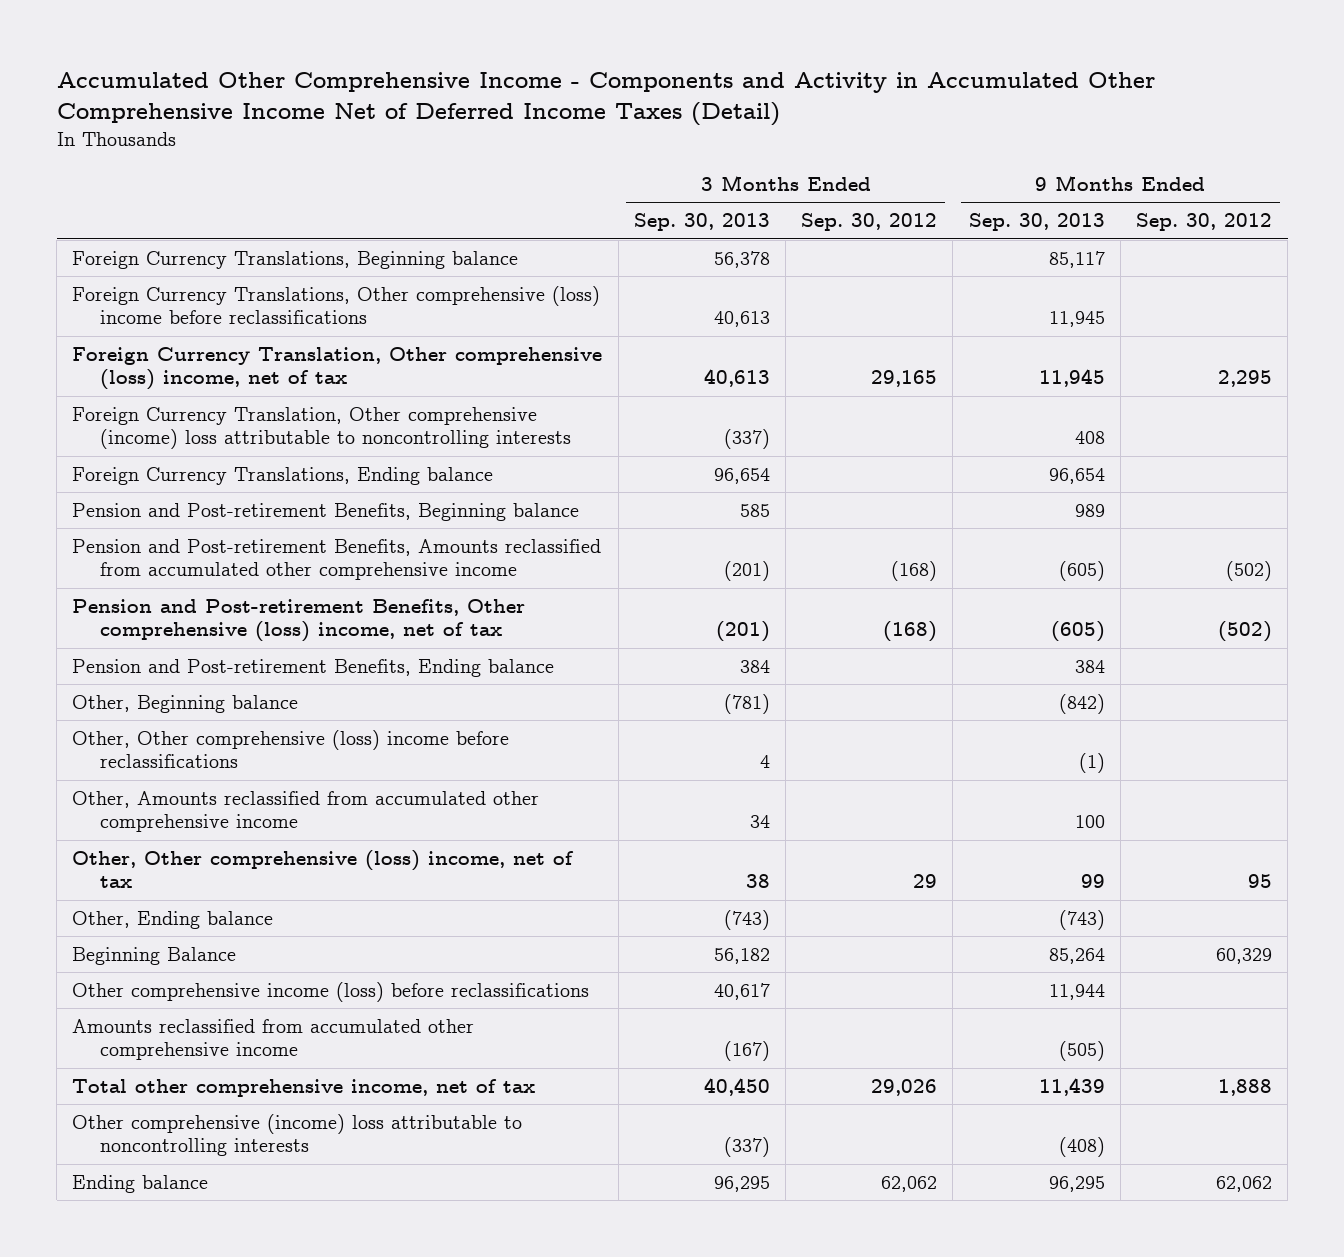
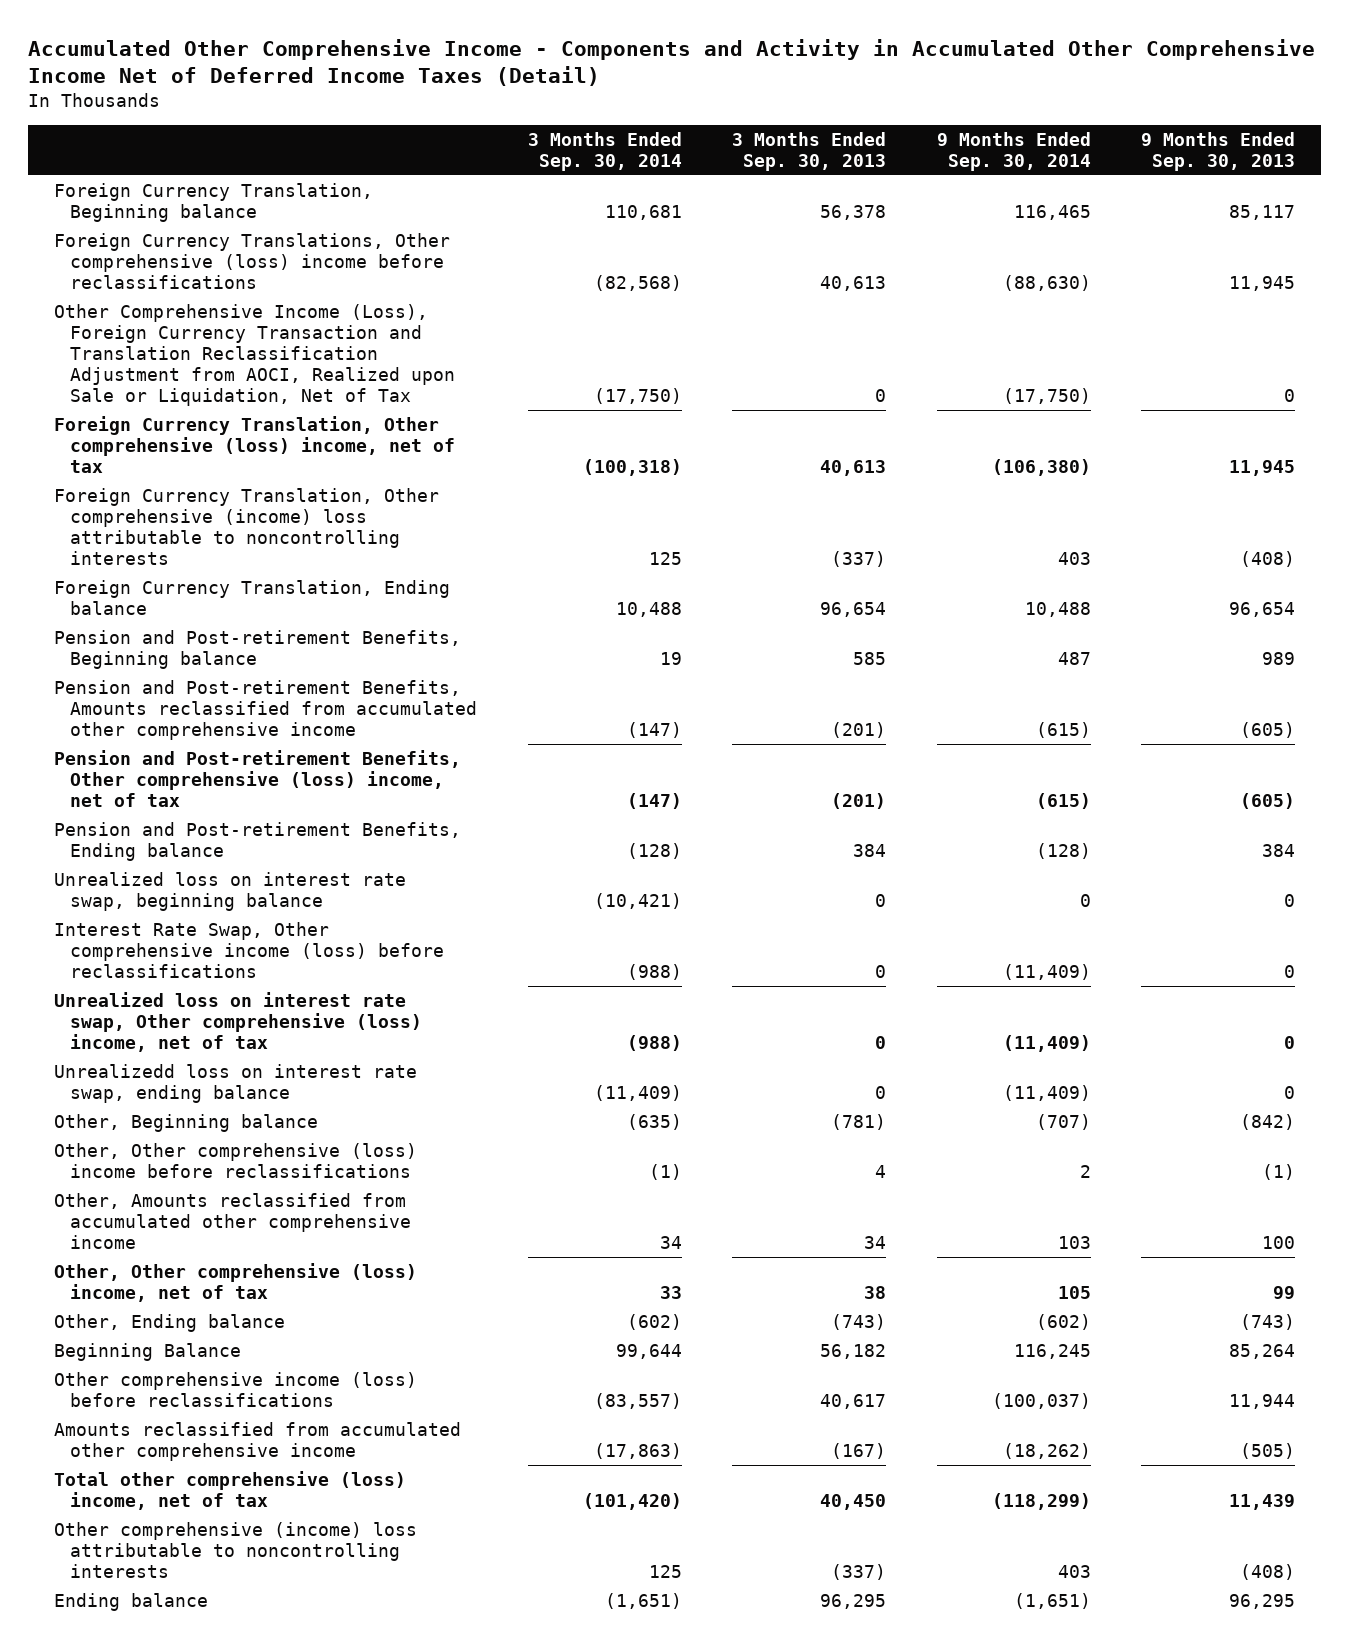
[801,213,938,232] Sep. 30, 2012 -> none
[1136,213,1273,232] Sep. 30, 2012 -> none
none -> [527,131,682,172] 3 Months Ended Sep. 30, 2014
none -> [936,131,1091,172] 9 Months Ended Sep. 30, 2014
[72,251,519,270] Foreign Currency Translations, Beginning balance -> [53,182,373,222] Foreign Currency Translation, Beginning balance
none -> [53,303,456,407] Other Comprehensive Income (Loss), Foreign Currency Transaction and Translation Reclassification Adjustment from AOCI, Realized upon Sale or Liquidation, Net of Tax
[1074,431,1105,445] 408 -> [1240,551,1296,568] (408)
[72,467,494,486] Foreign Currency Translations, Ending balance -> [53,579,450,615] Foreign Currency Translation, Ending balance
none -> [53,871,406,911] Unrealized loss on interest rate swap, beginning balance
none -> [53,921,445,979] Interest Rate Swap, Other comprehensive income (loss) before reclassifications
none -> [53,991,423,1053] Unrealized loss on interest rate swap, Other comprehensive (loss) income, net of tax
none -> [53,1063,417,1103] Unrealizedd loss on interest rate swap, ending balance
[72,1079,536,1098] Total other comprehensive income, net of tax -> [53,1470,406,1510] Total other comprehensive (loss) income, net of tax

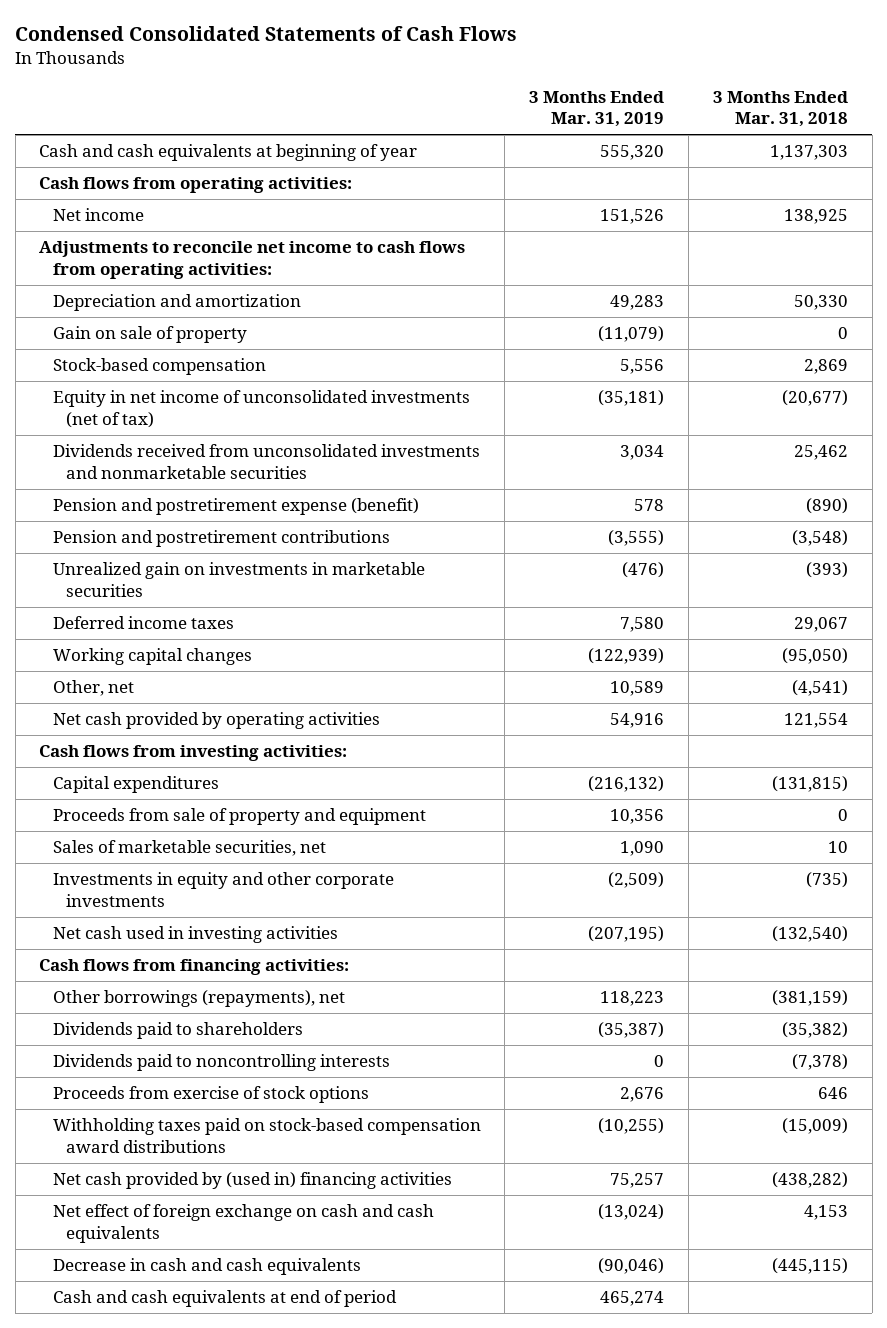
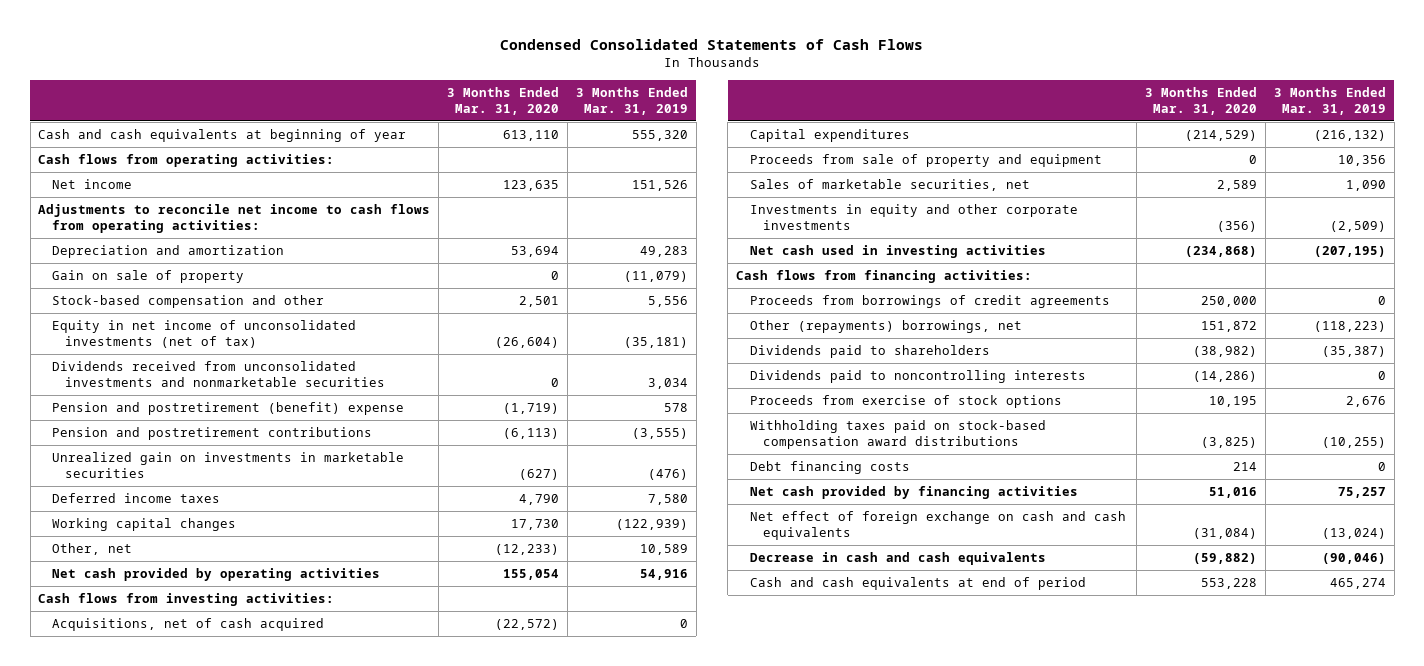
[712,90,848,128] 3 Months Ended Mar. 31, 2018 -> none
none -> [447,86,560,116] 3 Months Ended Mar. 31, 2020
[52,358,266,376] Stock-based compensation -> [51,294,324,308] Stock-based compensation and other
[52,498,419,516] Pension and postretirement expense (benefit) -> [51,401,404,415] Pension and postretirement (benefit) expense
none -> [51,617,324,631] Acquisitions, net of cash acquired
none -> [749,294,1110,308] Proceeds from borrowings of credit agreements
[52,990,345,1008] Other borrowings (repayments), net -> [749,319,1022,333] Other (repayments) borrowings, net
[600,991,665,1007] 118,223 -> [1313,320,1386,332] (118,223)
none -> [749,460,910,474] Debt financing costs
[52,1172,452,1190] Net cash provided by (used in) financing activities -> [749,485,1078,499] Net cash provided by financing activities

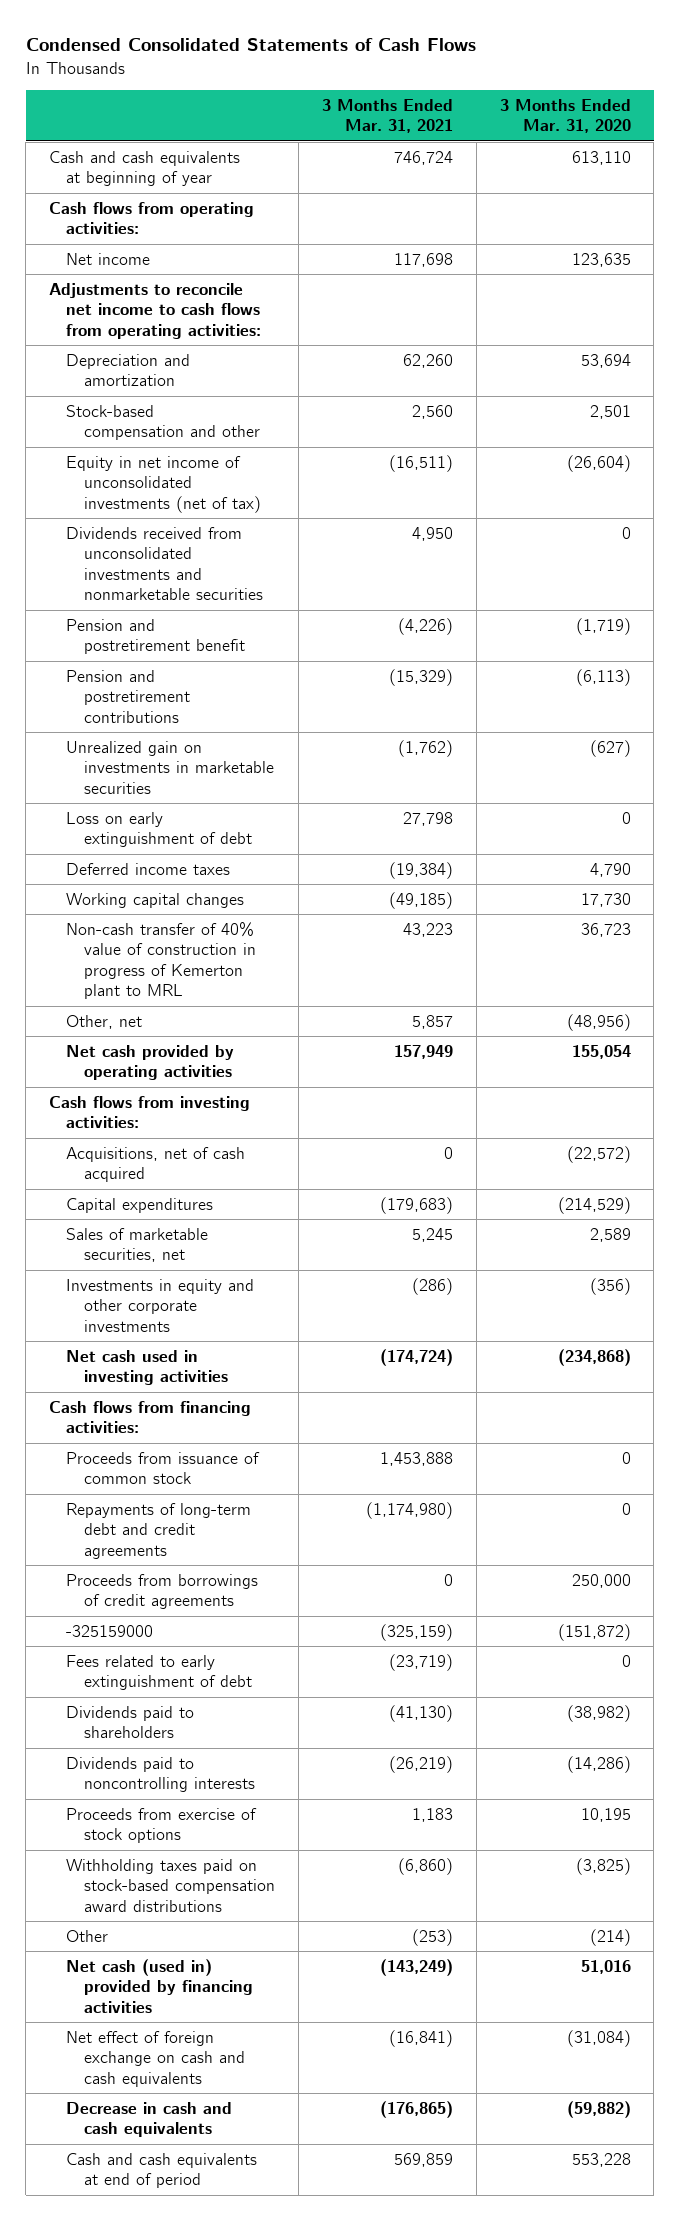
[575,86,688,116] 3 Months Ended Mar. 31, 2019 -> none
none -> [321,98,453,134] 3 Months Ended Mar. 31, 2021
[51,269,244,283] Gain on sale of property -> none
[51,401,404,415] Pension and postretirement (benefit) expense -> [66,618,245,655] Pension and postretirement benefit
none -> [66,811,252,848] Loss on early extinguishment of debt
none -> [66,921,256,1000] Non-cash transfer of 40% value of construction in progress of Kemerton plant to MRL
[495,543,560,555] (12,233) -> [566,1013,631,1031] (48,956)
[749,153,1102,167] Proceeds from sale of property and equipment -> none
none -> [66,1451,261,1485] Proceeds from issuance of common stock
none -> [66,1502,252,1559] Repayments of long-term debt and credit agreements
[749,319,1022,333] Other (repayments) borrowings, net -> none
none -> [66,1624,154,1637] -325159000
none -> [66,1654,252,1691] Fees related to early extinguishment of debt
[749,460,910,474] Debt financing costs -> none
none -> [66,1929,109,1942] Other
[749,485,1078,499] Net cash provided by financing activities -> [66,1958,253,2013] Net cash (used in) provided by financing activities

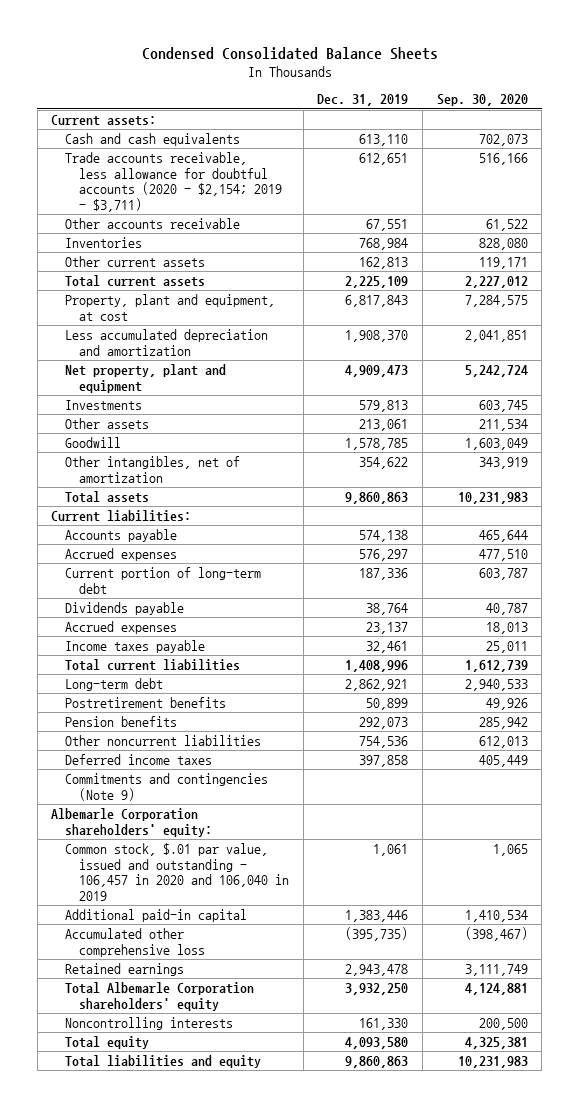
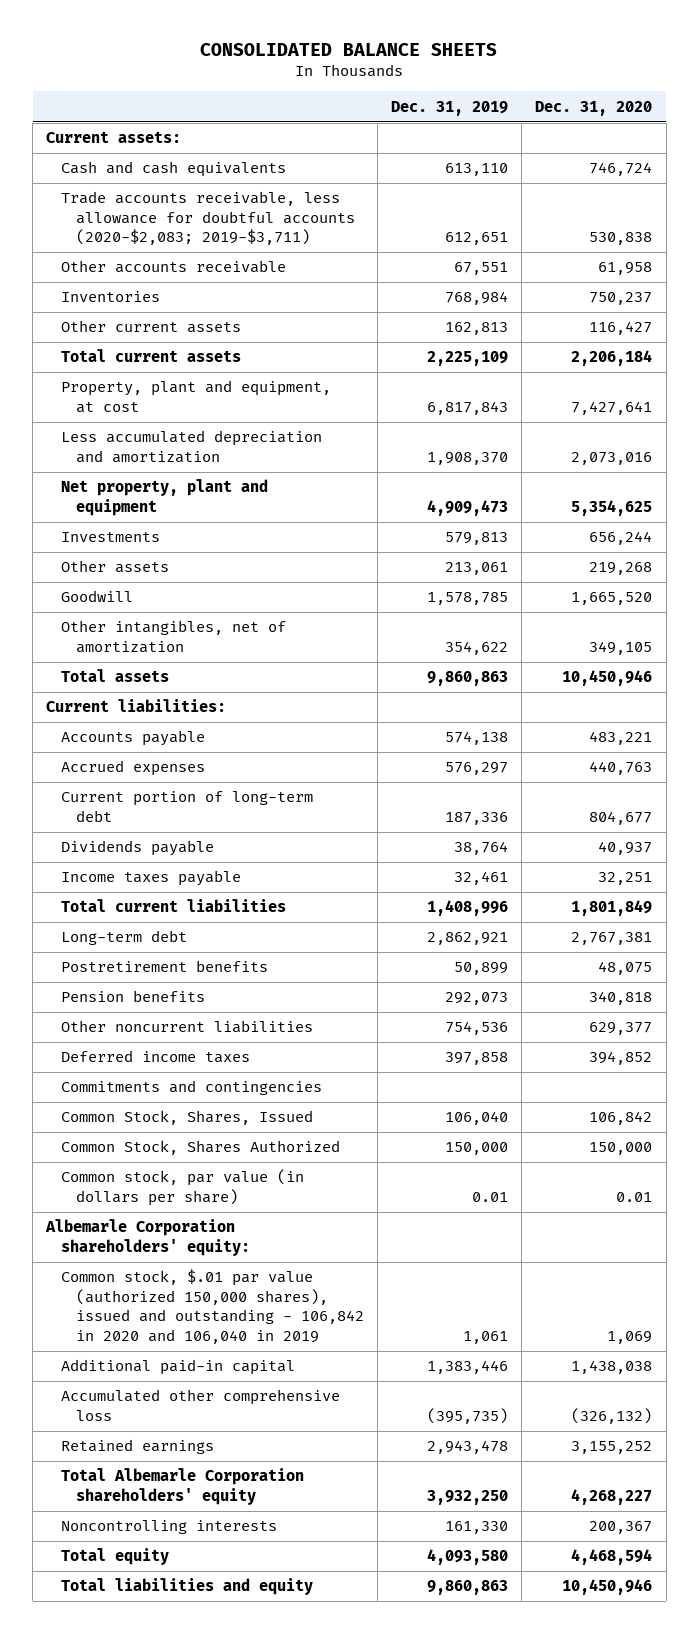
[141,46,438,60] Condensed Consolidated Balance Sheets -> [200,43,498,57] CONSOLIDATED BALANCE SHEETS
[436,94,528,107] Sep. 30, 2020 -> none
none -> [535,100,653,116] Dec. 31, 2020
[65,151,282,212] Trade accounts receivable, less allowance for doubtful accounts (2020 - $2,154; 2019 - $3,711) -> [61,191,355,246] Trade accounts receivable, less allowance for doubtful accounts (2020-$2,083; 2019-$3,711)
[65,620,178,634] Accrued expenses -> none
[65,772,269,801] Commitments and contingencies (Note 9) -> [61,1080,323,1096] Commitments and contingencies
none -> [61,1110,314,1126] Common Stock, Shares, Issued
none -> [61,1140,341,1156] Common Stock, Shares Authorized
none -> [61,1169,305,1206] Common stock, par value (in dollars per share)
[65,842,289,901] Common stock, $.01 par value, issued and outstanding - 106,457 in 2020 and 106,040 in 2019 -> [61,1269,364,1344] Common stock, $.01 par value (authorized 150,000 shares), issued and outstanding - 106,842 in 2020 and 106,040 in 2019

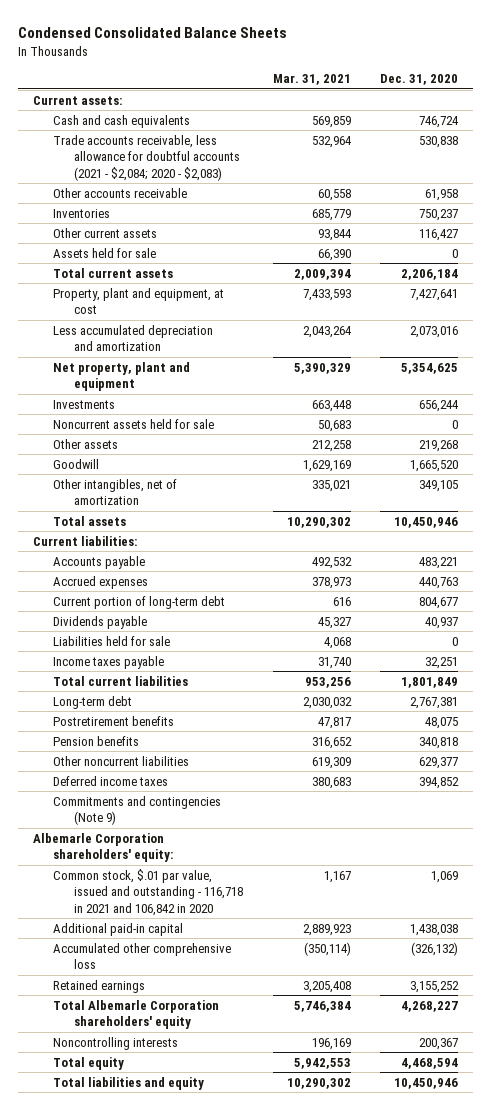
[200,43,498,57] CONSOLIDATED BALANCE SHEETS -> [17,26,287,38] Condensed Consolidated Balance Sheets
[391,100,509,116] Dec. 31, 2019 -> none
none -> [272,74,351,86] Mar. 31, 2021
[61,191,355,246] Trade accounts receivable, less allowance for doubtful accounts (2020-$2,083; 2019-$3,711) -> [53,134,240,182] Trade accounts receivable, less allowance for doubtful accounts (2021 - $2,084; 2020 - $2,083)
none -> [53,247,157,258] Assets held for sale
none -> [53,418,215,429] Noncurrent assets held for sale
none -> [53,635,171,646] Liabilities held for sale
[61,1110,314,1126] Common Stock, Shares, Issued -> none
[61,1140,341,1156] Common Stock, Shares Authorized -> none
[61,1169,305,1206] Common stock, par value (in dollars per share) -> none
[61,1080,323,1096] Commitments and contingencies -> [53,795,222,826] Commitments and contingencies (Note 9)
[61,1269,364,1344] Common stock, $.01 par value (authorized 150,000 shares), issued and outstanding - 106,842 in 2020 and 106,040 in 2019 -> [53,868,243,917] Common stock, $.01 par value, issued and outstanding - 116,718 in 2021 and 106,842 in 2020

